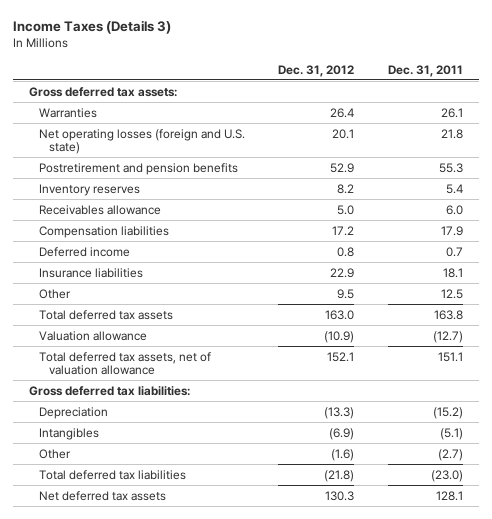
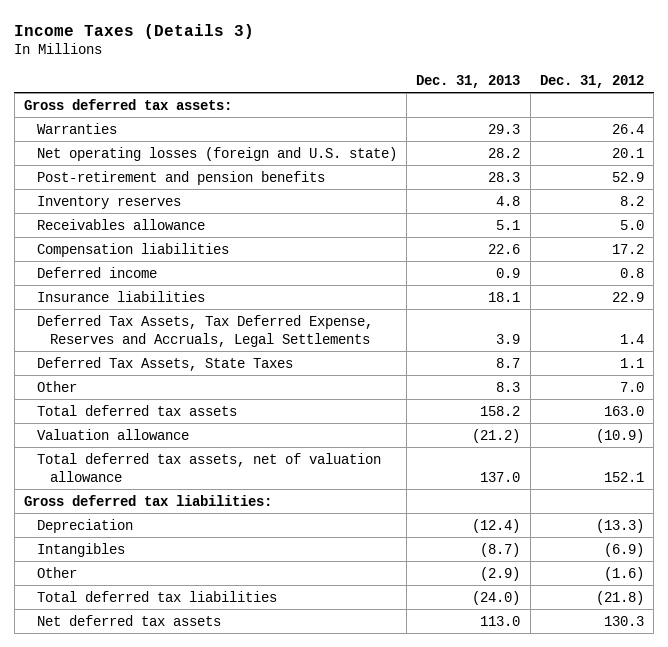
[387,64,463,77] Dec. 31, 2011 -> none
none -> [416,74,521,88] Dec. 31, 2013
[39,162,239,175] Postretirement and pension benefits -> [37,170,326,185] Post-retirement and pension benefits
none -> [37,314,374,347] Deferred Tax Assets, Tax Deferred Expense, Reserves and Accruals, Legal Settlements
none -> [37,356,294,371] Deferred Tax Assets, State Taxes
[337,288,355,299] 9.5 -> [619,381,644,392] 7.0

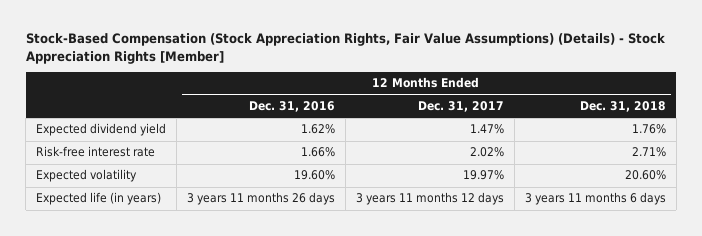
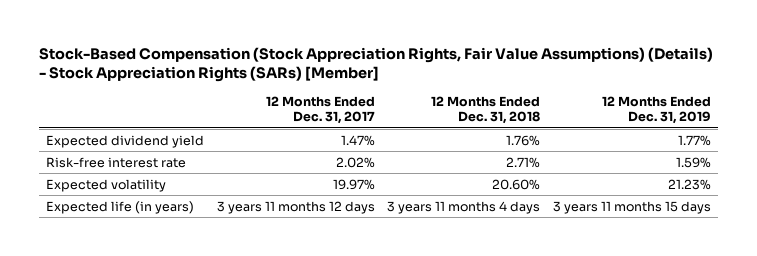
[25,33,665,64] Stock-Based Compensation (Stock Appreciation Rights, Fair Value Assumptions) (Details) - Stock Appreciation Rights [Member] -> [39,46,714,82] Stock-Based Compensation (Stock Appreciation Rights, Fair Value Assumptions) (Details) - Stock Appreciation Rights (SARs) [Member]
[249,100,336,112] Dec. 31, 2016 -> none
none -> [602,96,712,124] 12 Months Ended Dec. 31, 2019
[524,192,666,206] 3 years 11 months 6 days -> [387,200,541,214] 3 years 11 months 4 days

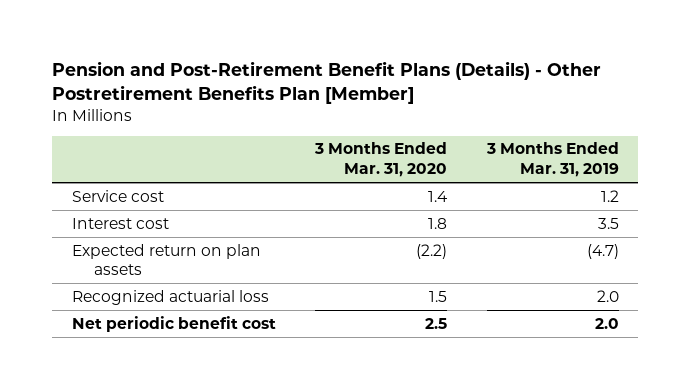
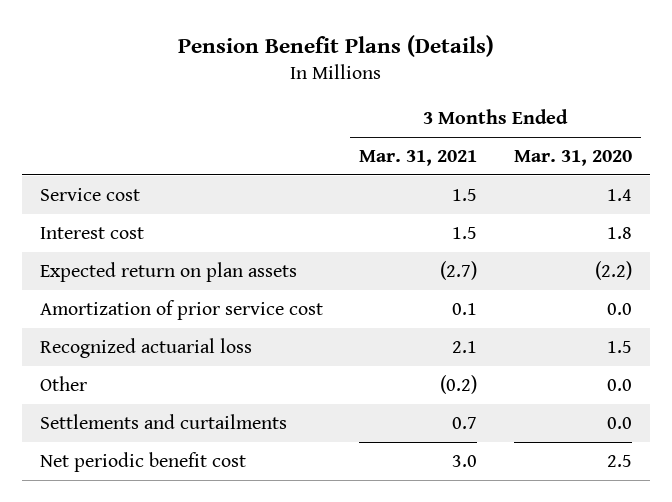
[52,60,602,104] Pension and Post-Retirement Benefit Plans (Details) - Other Postretirement Benefits Plan [Member] -> [177,34,494,57] Pension Benefit Plans (Details)
[485,142,619,178] 3 Months Ended Mar. 31, 2019 -> none
none -> [359,150,478,167] Mar. 31, 2021
none -> [39,300,323,321] Amortization of prior service cost
none -> [39,376,87,392] Other
none -> [39,414,287,430] Settlements and curtailments

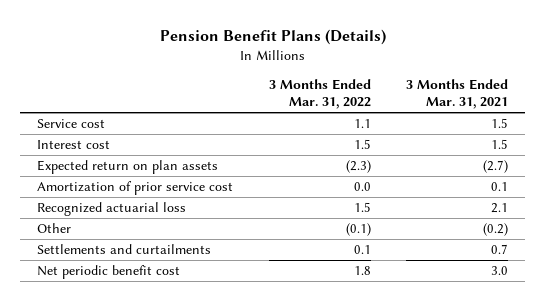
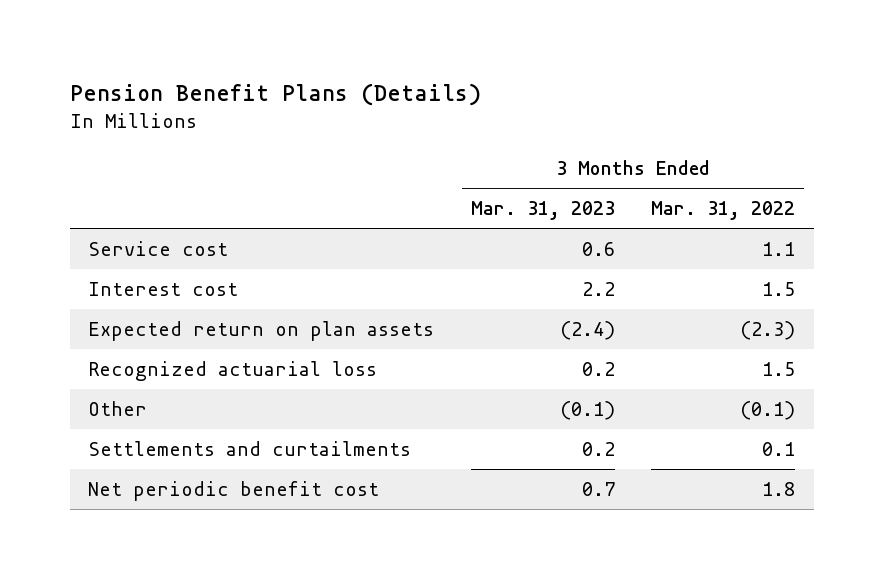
[405,78,508,110] 3 Months Ended Mar. 31, 2021 -> none
none -> [470,200,615,220] Mar. 31, 2023
[37,181,234,196] Amortization of prior service cost -> none

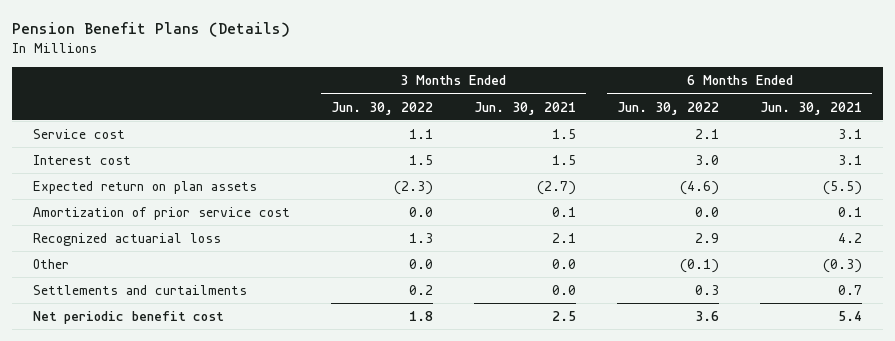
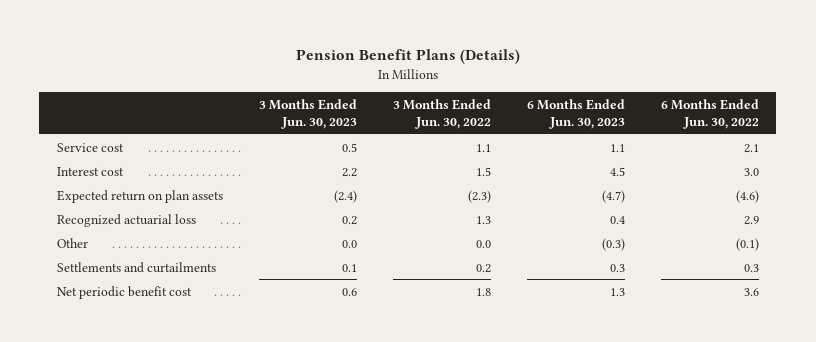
[474,101,577,115] Jun. 30, 2021 -> none
[760,101,863,115] Jun. 30, 2021 -> none
none -> [259,98,358,129] 3 Months Ended Jun. 30, 2023
none -> [526,98,625,129] 6 Months Ended Jun. 30, 2023
[32,206,290,220] Amortization of prior service cost -> none

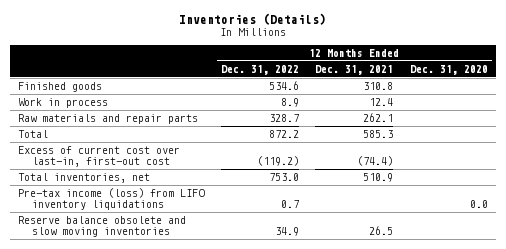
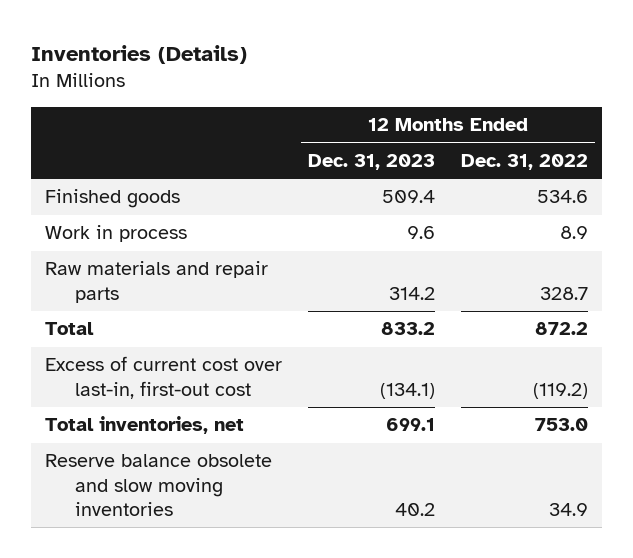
[315,64,394,75] Dec. 31, 2021 -> none
[409,64,488,75] Dec. 31, 2020 -> none
none -> [307,153,435,170] Dec. 31, 2023
[18,188,206,210] Pre-tax income (loss) from LIFO inventory liquidations -> none

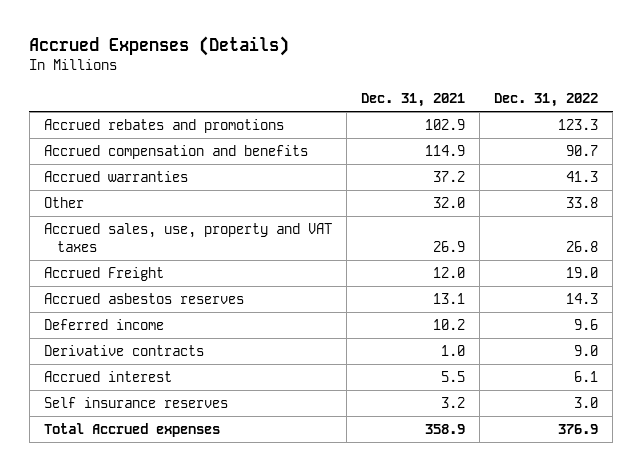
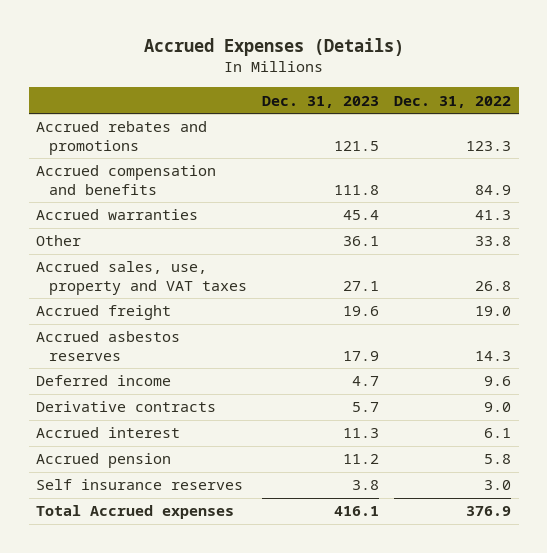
[361,92,466,107] Dec. 31, 2021 -> none
none -> [262,95,380,108] Dec. 31, 2023
[566,145,599,157] 90.7 -> [475,184,512,195] 84.9
[43,267,164,282] Accrued Freight -> [36,305,172,321] Accrued freight
none -> [36,453,172,469] Accrued pension

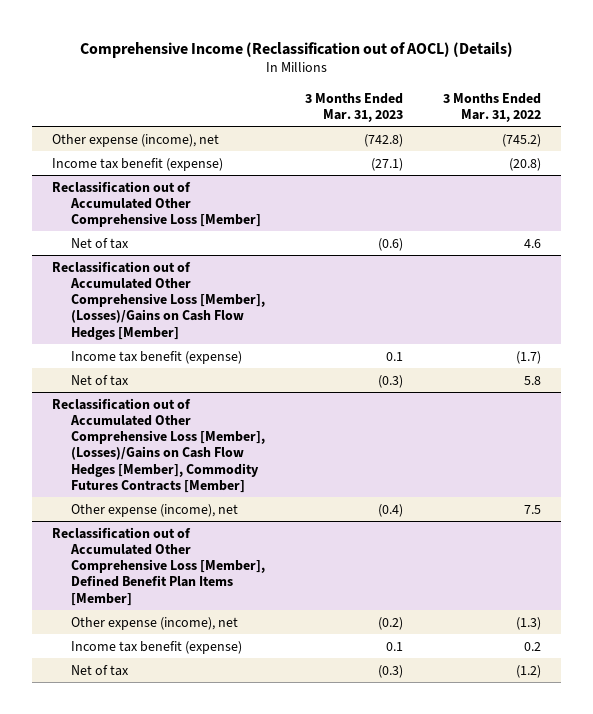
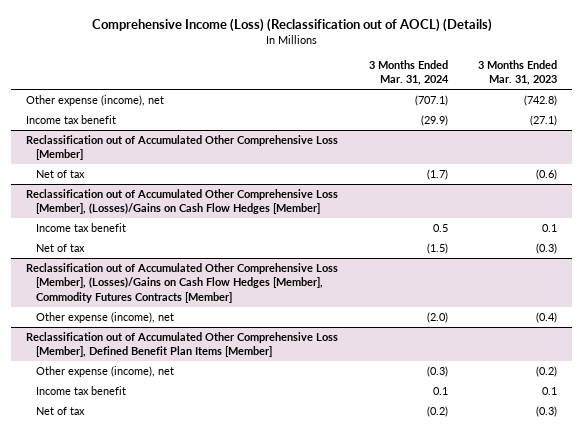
[79,41,513,58] Comprehensive Income (Reclassification out of AOCL) (Details) -> [91,17,492,32] Comprehensive Income (Loss) (Reclassification out of AOCL) (Details)
[443,92,542,122] 3 Months Ended Mar. 31, 2022 -> none
none -> [368,59,449,86] 3 Months Ended Mar. 31, 2024
[51,157,223,171] Income tax benefit (expense) -> [26,114,117,124] Income tax benefit
[71,350,243,364] Income tax benefit (expense) -> [36,222,127,232] Income tax benefit
[71,640,243,654] Income tax benefit (expense) -> [36,385,127,395] Income tax benefit

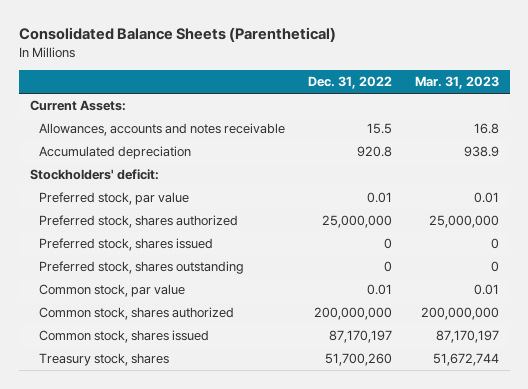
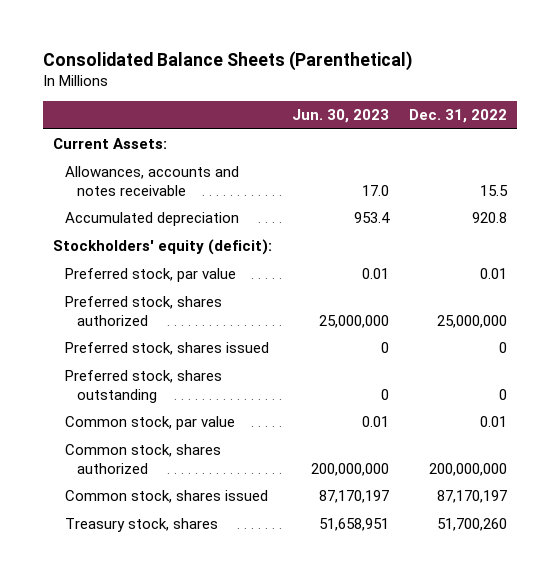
[414,76,499,90] Mar. 31, 2023 -> none
none -> [291,109,389,124] Jun. 30, 2023
[29,169,159,181] Stockholders' deficit: -> [52,239,272,256] Stockholders' equity (deficit):

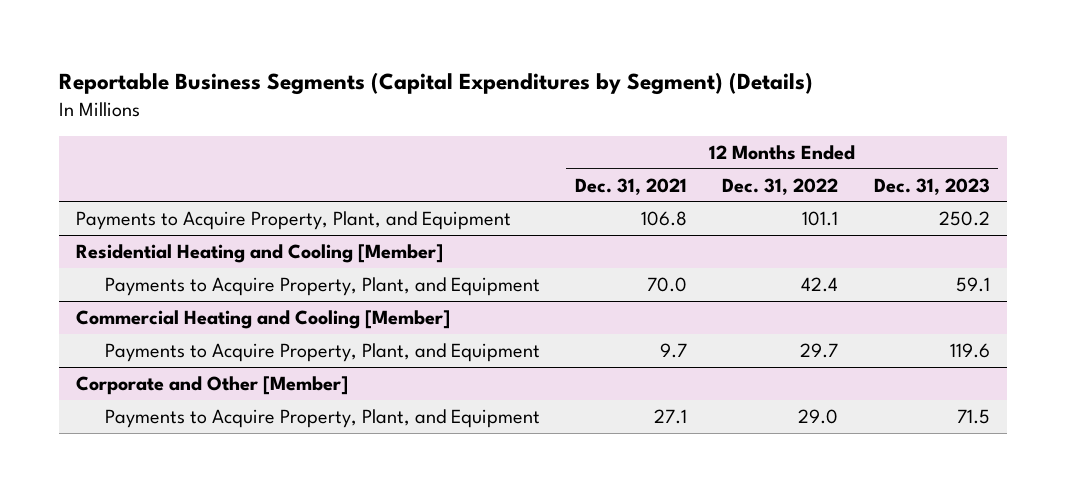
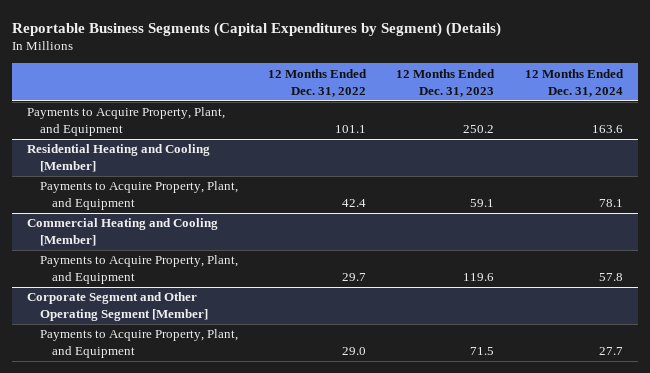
[574,177,687,195] Dec. 31, 2021 -> none
none -> [524,68,624,97] 12 Months Ended Dec. 31, 2024
[76,375,349,395] Corporate and Other [Member] -> [27,292,208,322] Corporate Segment and Other Operating Segment [Member]

